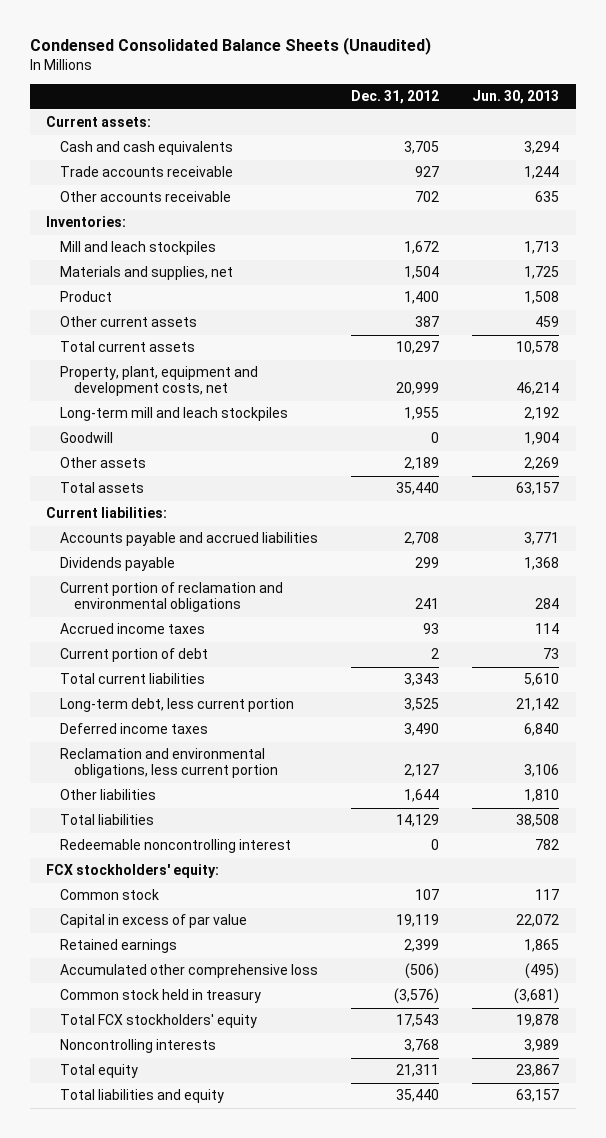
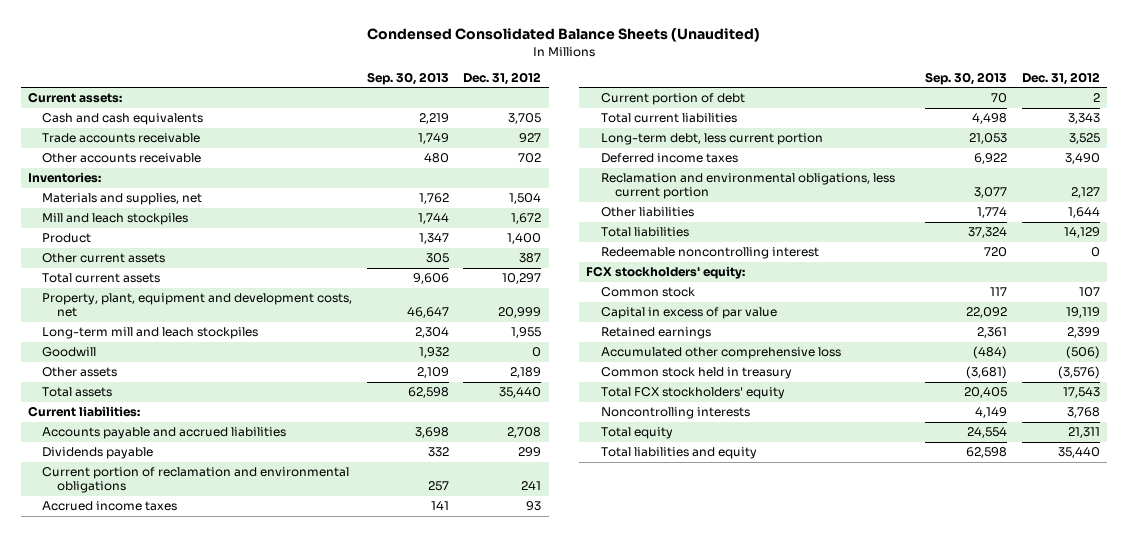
[472,90,560,105] Jun. 30, 2013 -> none
none -> [366,71,449,85] Sep. 30, 2013
[60,241,217,256] Mill and leach stockpiles -> [42,213,189,226] Mill and leach stockpiles

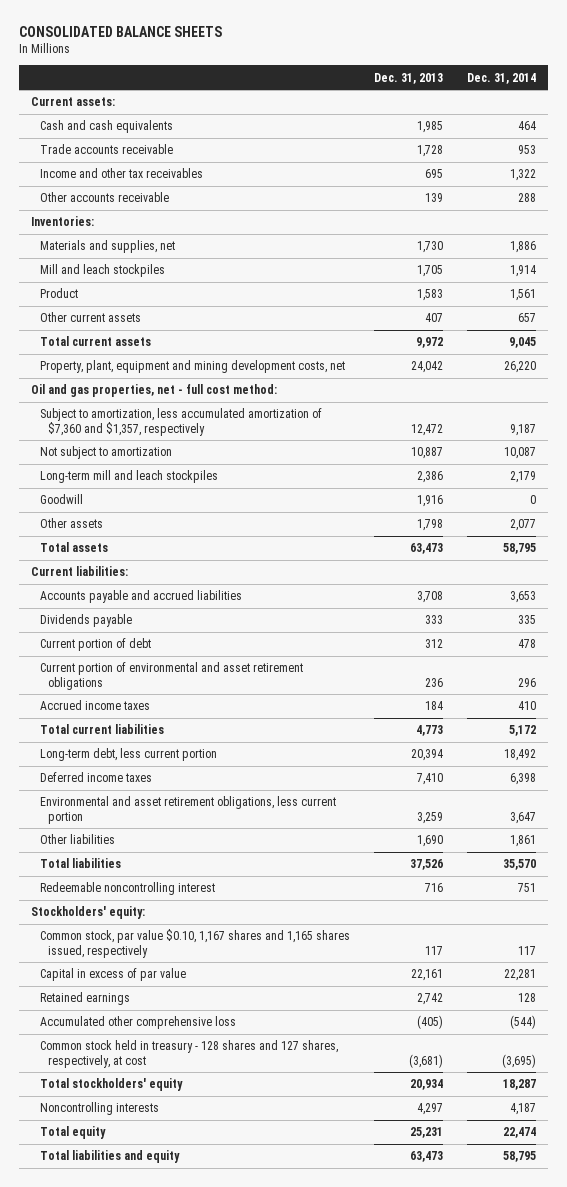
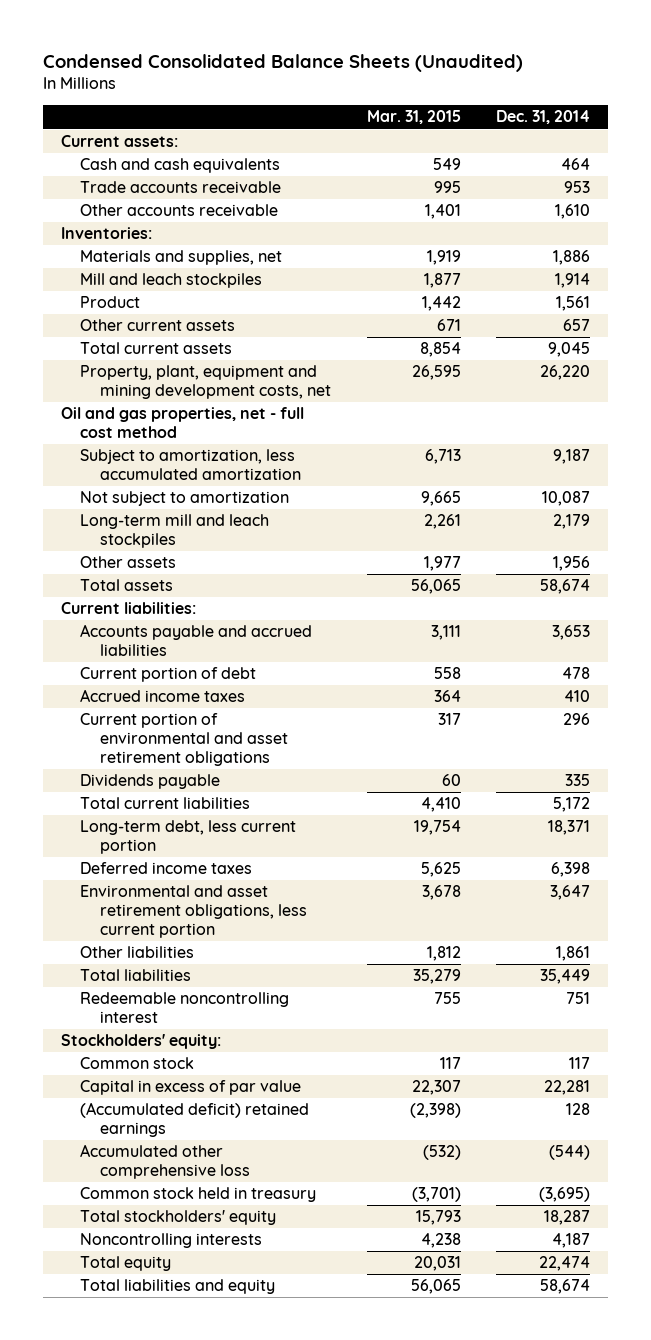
[18,26,222,38] CONSOLIDATED BALANCE SHEETS -> [42,53,523,72] Condensed Consolidated Balance Sheets (Unaudited)
[373,72,443,84] Dec. 31, 2013 -> none
none -> [366,110,461,125] Mar. 31, 2015
[39,168,203,179] Income and other tax receivables -> none
[518,193,537,203] 288 -> [555,204,591,220] 1,610
[30,384,277,398] Oil and gas properties, net - full cost method: -> [60,407,304,439] Oil and gas properties, net - full cost method
[39,408,322,436] Subject to amortization, less accumulated amortization of $7,360 and $1,357, respectively -> [80,449,302,481] Subject to amortization, less accumulated amortization
[39,494,83,505] Goodwill -> none
[510,519,537,532] 2,077 -> [553,556,591,572] 1,956
[503,543,537,555] 58,795 -> [540,579,591,595] 58,674
[39,662,303,690] Current portion of environmental and asset retirement obligations -> [80,713,289,766] Current portion of environmental and asset retirement obligations
[39,614,132,628] Dividends payable -> [80,774,221,790] Dividends payable
[504,749,537,762] 18,492 -> [548,820,591,836] 18,371
[503,859,537,871] 35,570 -> [540,969,591,985] 35,449
[39,929,350,958] Common stock, par value $0.10, 1,167 shares and 1,165 shares issued, respectively -> [80,1057,195,1070] Common stock
[39,992,130,1006] Retained earnings -> [80,1102,310,1138] (Accumulated deficit) retained earnings
[39,1040,338,1068] Common stock held in treasury - 128 shares and 127 shares, respectively, at cost -> [80,1187,317,1203] Common stock held in treasury
[503,1151,537,1163] 58,795 -> [540,1279,591,1295] 58,674

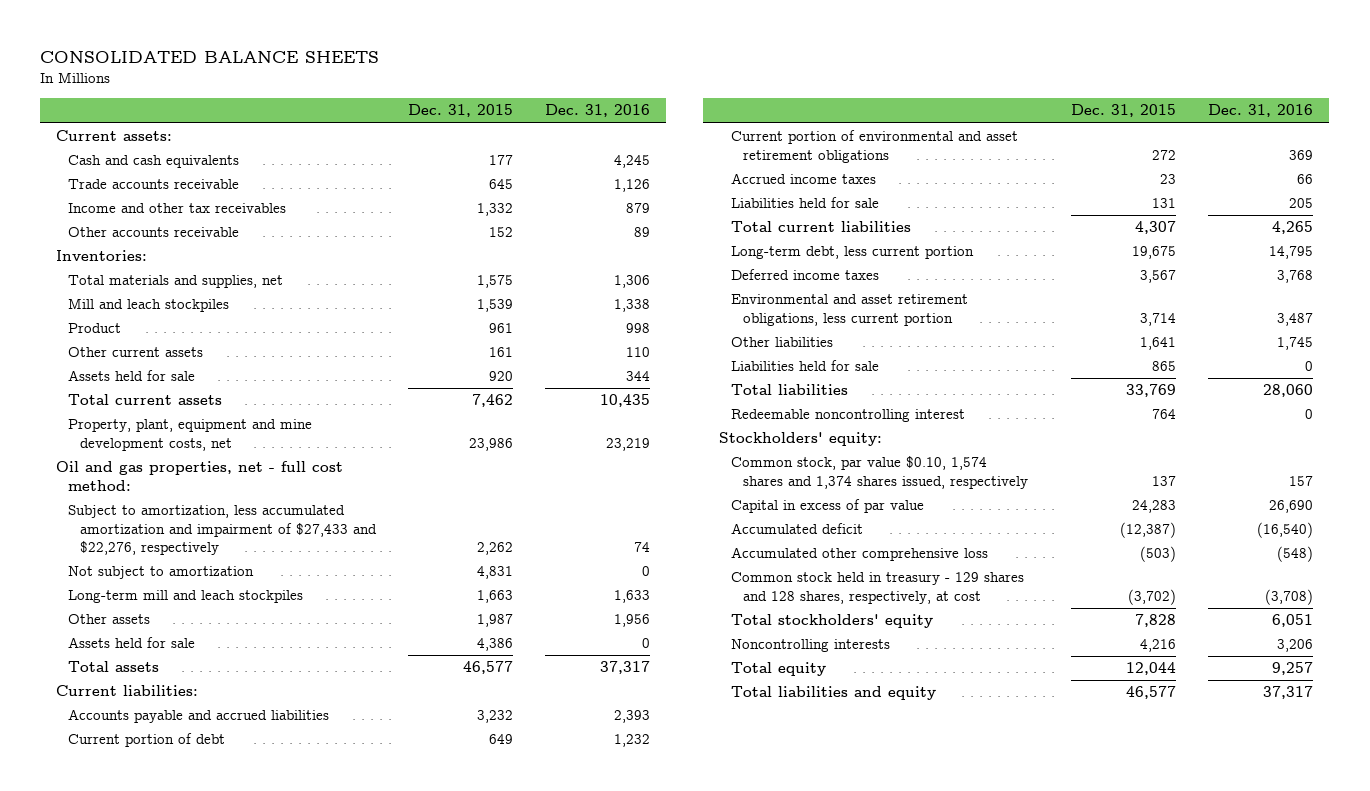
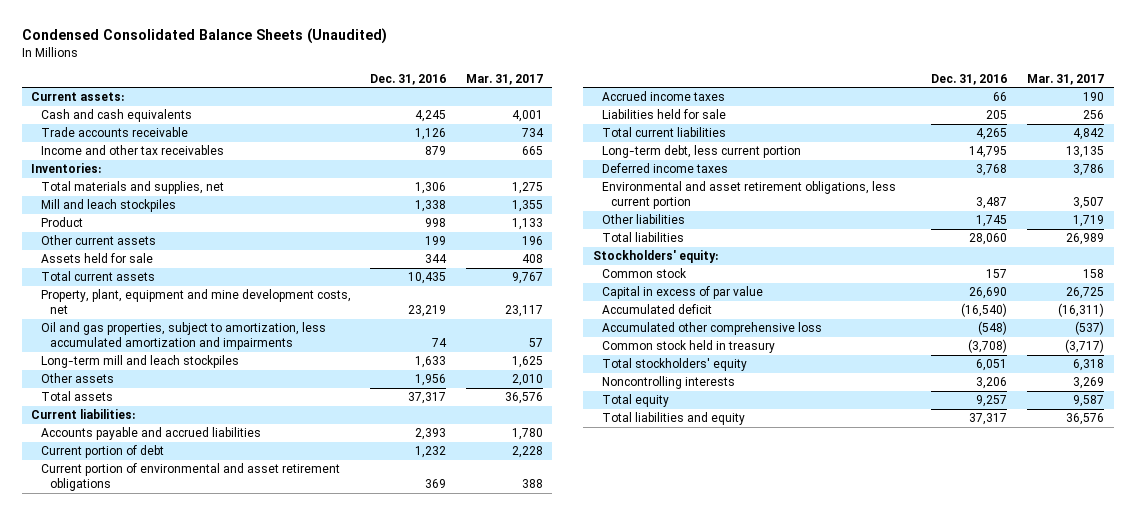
[40,51,380,64] CONSOLIDATED BALANCE SHEETS -> [21,28,387,45] Condensed Consolidated Balance Sheets (Unaudited)
[408,104,514,118] Dec. 31, 2015 -> none
none -> [465,73,543,85] Mar. 31, 2017
[68,227,240,238] Other accounts receivable -> none
[626,347,651,358] 110 -> [425,236,447,246] 199
[56,461,344,491] Oil and gas properties, net - full cost method: -> none
[68,505,378,555] Subject to amortization, less accumulated amortization and impairment of $27,433 and $22,276, respectively -> none
[68,566,255,580] Not subject to amortization -> none
none -> [40,322,326,351] Oil and gas properties, subject to amortization, less accumulated amortization and impairments
[68,637,196,649] Assets held for sale -> none
[731,360,880,372] Liabilities held for sale -> none
[731,409,966,423] Redeemable noncontrolling interest -> none
[731,456,1029,489] Common stock, par value $0.10, 1,574 shares and 1,374 shares issued, respectively -> [601,268,687,279] Common stock
[731,572,1025,604] Common stock held in treasury - 129 shares and 128 shares, respectively, at cost -> [601,340,775,354] Common stock held in treasury

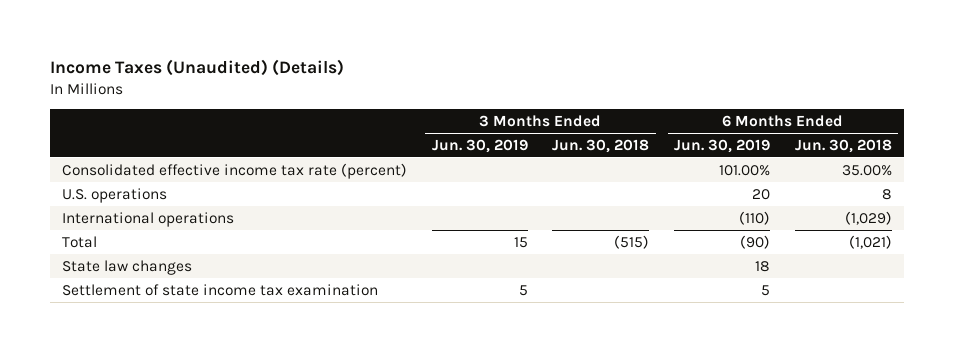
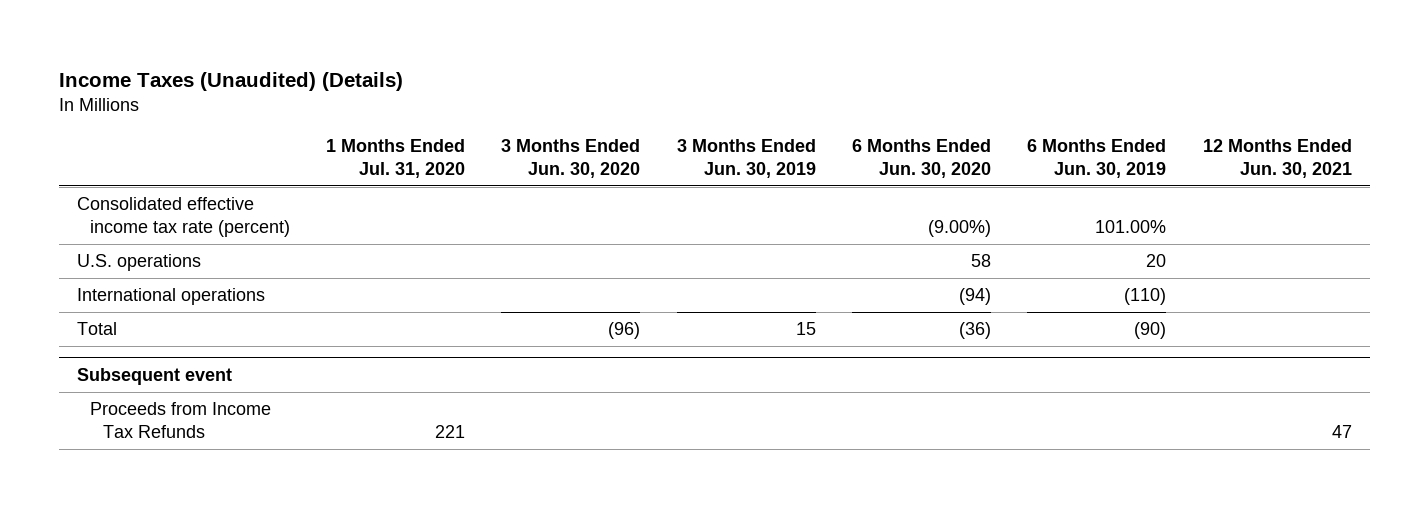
[552,138,650,153] Jun. 30, 2018 -> none
[794,138,892,153] Jun. 30, 2018 -> none
none -> [326,139,466,178] 1 Months Ended Jul. 31, 2020
none -> [501,139,641,178] 3 Months Ended Jun. 30, 2020
none -> [852,139,992,178] 6 Months Ended Jun. 30, 2020
none -> [1202,139,1352,178] 12 Months Ended Jun. 30, 2021
[61,259,192,275] State law changes -> none
[61,283,378,296] Settlement of state income tax examination -> none
none -> [76,367,232,385] Subsequent event
none -> [89,402,271,438] Proceeds from Income Tax Refunds

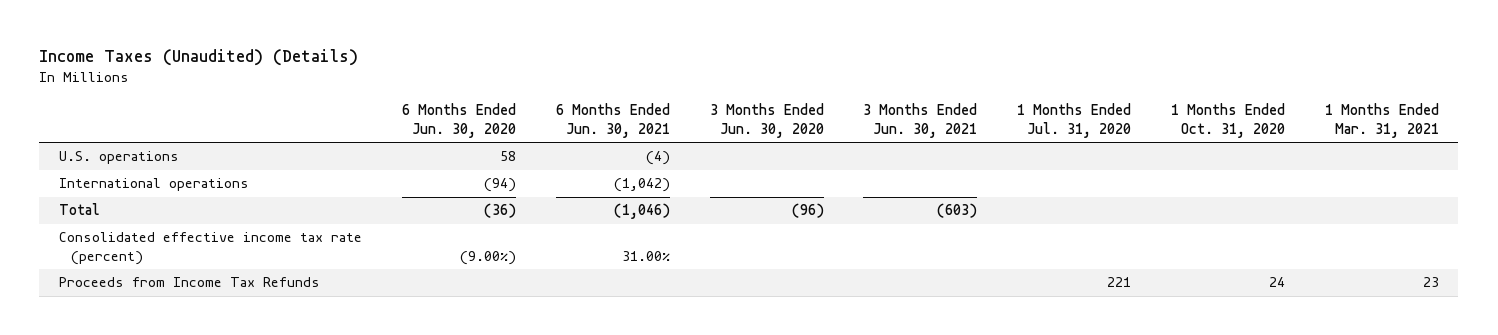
[676,139,816,178] 3 Months Ended Jun. 30, 2019 -> none
[1027,139,1167,178] 6 Months Ended Jun. 30, 2019 -> none
[1202,139,1352,178] 12 Months Ended Jun. 30, 2021 -> none
none -> [555,103,670,138] 6 Months Ended Jun. 30, 2021
none -> [863,103,978,138] 3 Months Ended Jun. 30, 2021
none -> [1170,103,1285,138] 1 Months Ended Oct. 31, 2020
none -> [1324,103,1439,138] 1 Months Ended Mar. 31, 2021
[76,367,232,385] Subsequent event -> none
[76,197,290,237] Consolidated effective income tax rate (percent) -> [59,232,363,265] Consolidated effective income tax rate (percent)

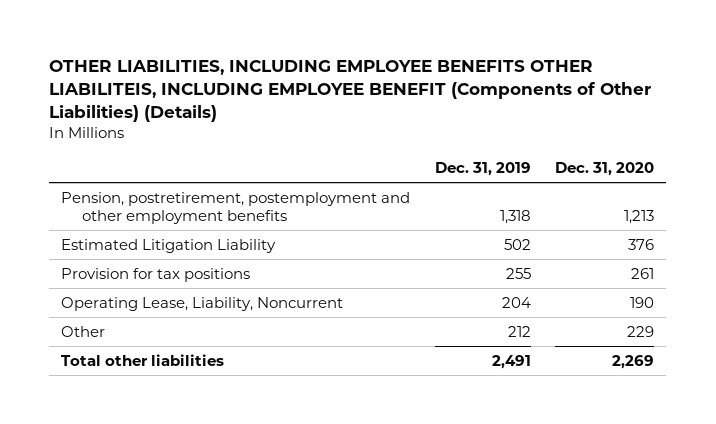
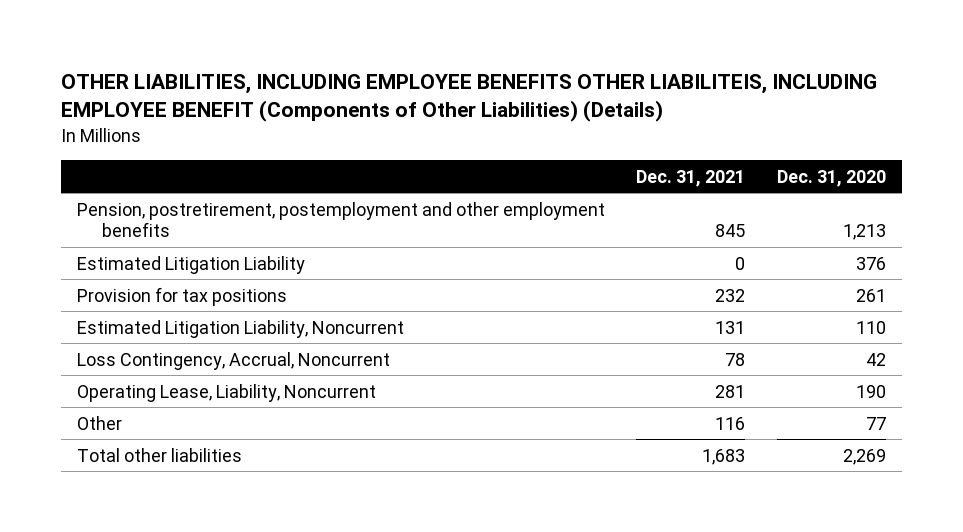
[434,161,531,176] Dec. 31, 2019 -> none
none -> [636,169,746,187] Dec. 31, 2021
none -> [76,319,404,338] Estimated Litigation Liability, Noncurrent
none -> [76,351,390,370] Loss Contingency, Accrual, Noncurrent
[627,325,655,337] 229 -> [865,416,886,430] 77

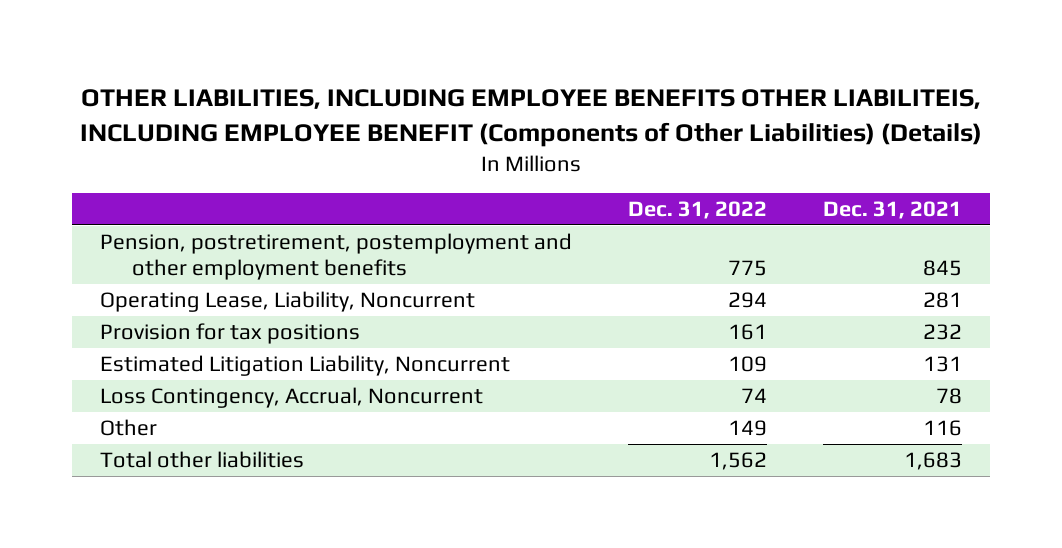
[776,169,886,187] Dec. 31, 2020 -> none
none -> [627,201,767,220] Dec. 31, 2022
[76,255,305,274] Estimated Litigation Liability -> none
[76,383,376,402] Operating Lease, Liability, Noncurrent -> [99,291,475,313] Operating Lease, Liability, Noncurrent

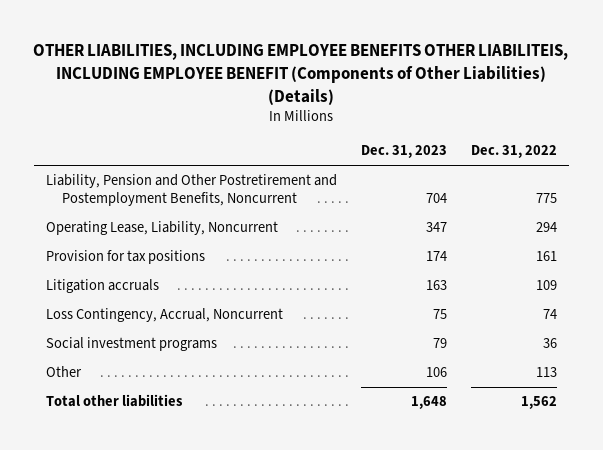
[822,201,962,220] Dec. 31, 2021 -> none
none -> [360,145,447,159] Dec. 31, 2023
[99,233,572,280] Pension, postretirement, postemployment and other employment benefits -> [45,174,337,207] Liability, Pension and Other Postretirement and Postemployment Benefits, Noncurrent
[99,355,510,377] Estimated Litigation Liability, Noncurrent -> [45,279,159,294] Litigation accruals
none -> [45,337,217,352] Social investment programs
[727,420,767,437] 149 -> [536,367,558,378] 113

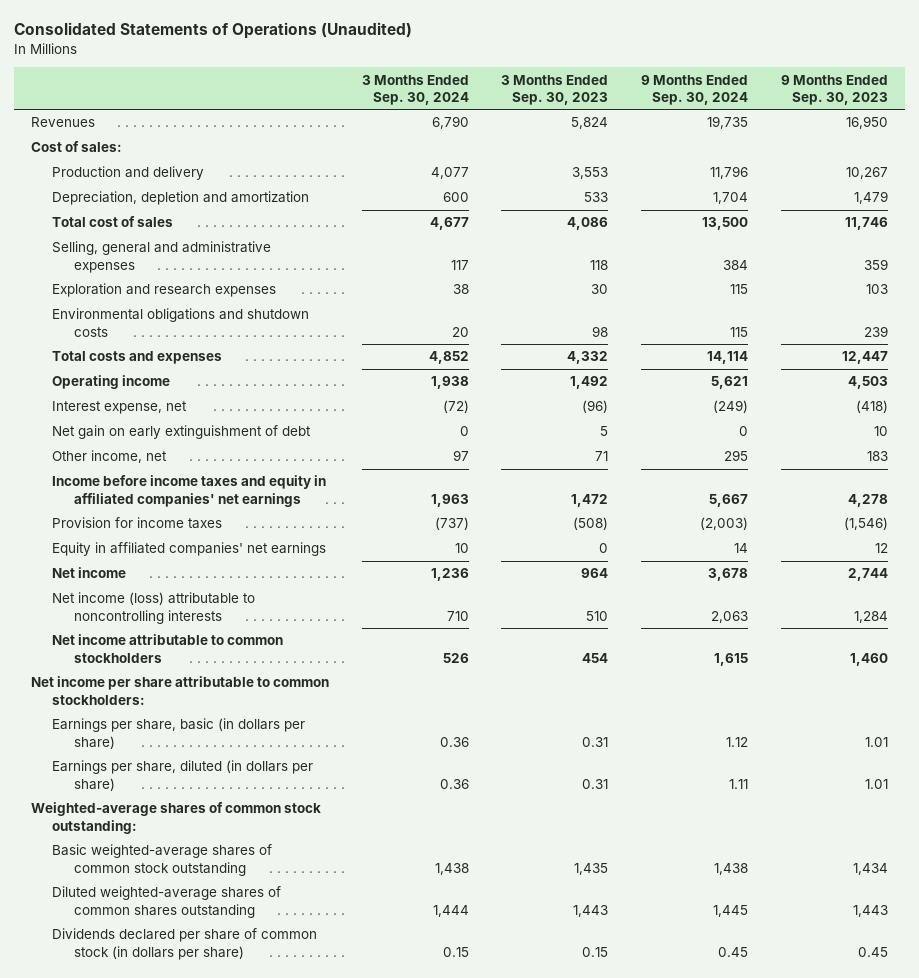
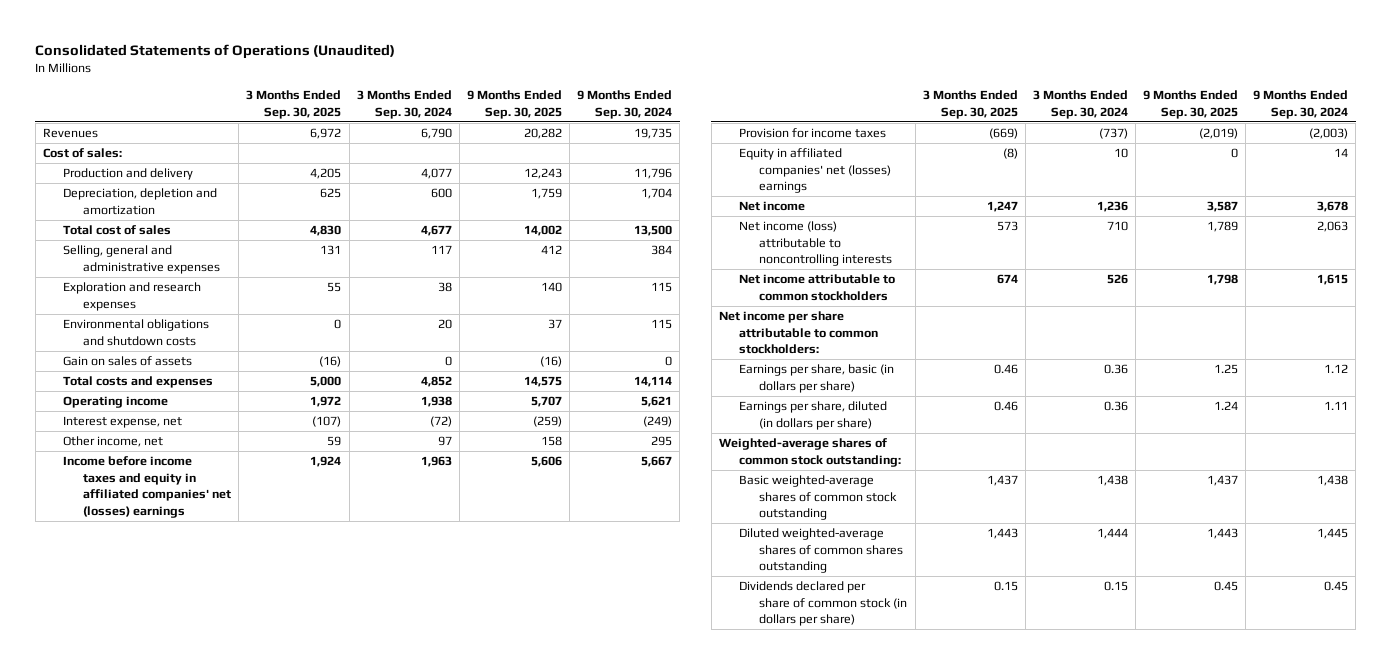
[501,74,609,105] 3 Months Ended Sep. 30, 2023 -> none
[781,74,889,105] 9 Months Ended Sep. 30, 2023 -> none
none -> [246,90,342,119] 3 Months Ended Sep. 30, 2025
none -> [466,90,562,119] 9 Months Ended Sep. 30, 2025
none -> [63,356,193,367] Gain on sales of assets
[52,425,312,440] Net gain on early extinguishment of debt -> none
[52,475,327,507] Income before income taxes and equity in affiliated companies' net earnings -> [63,456,232,518] Income before income taxes and equity in affiliated companies' net (losses) earnings
[52,542,327,557] Equity in affiliated companies' net earnings -> [739,148,892,194] Equity in affiliated companies' net (losses) earnings

